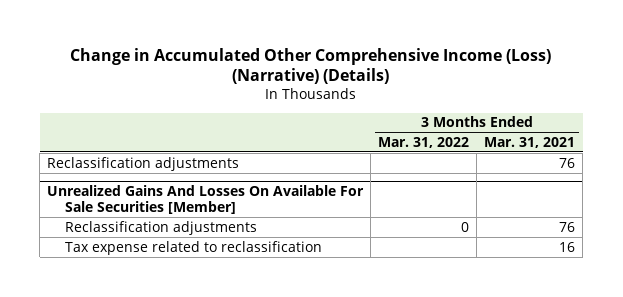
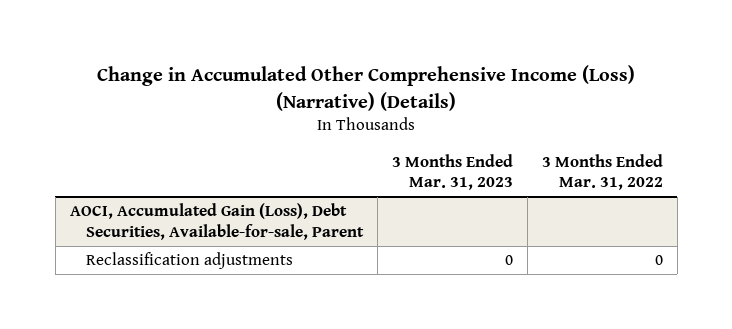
[484,136,576,148] Mar. 31, 2021 -> none
none -> [391,153,513,191] 3 Months Ended Mar. 31, 2023
[47,156,240,171] Reclassification adjustments -> none
[47,184,365,214] Unrealized Gains And Losses On Available For Sale Securities [Member] -> [69,203,364,240] AOCI, Accumulated Gain (Loss), Debt Securities, Available-for-sale, Parent
[64,240,322,255] Tax expense related to reclassification -> none

